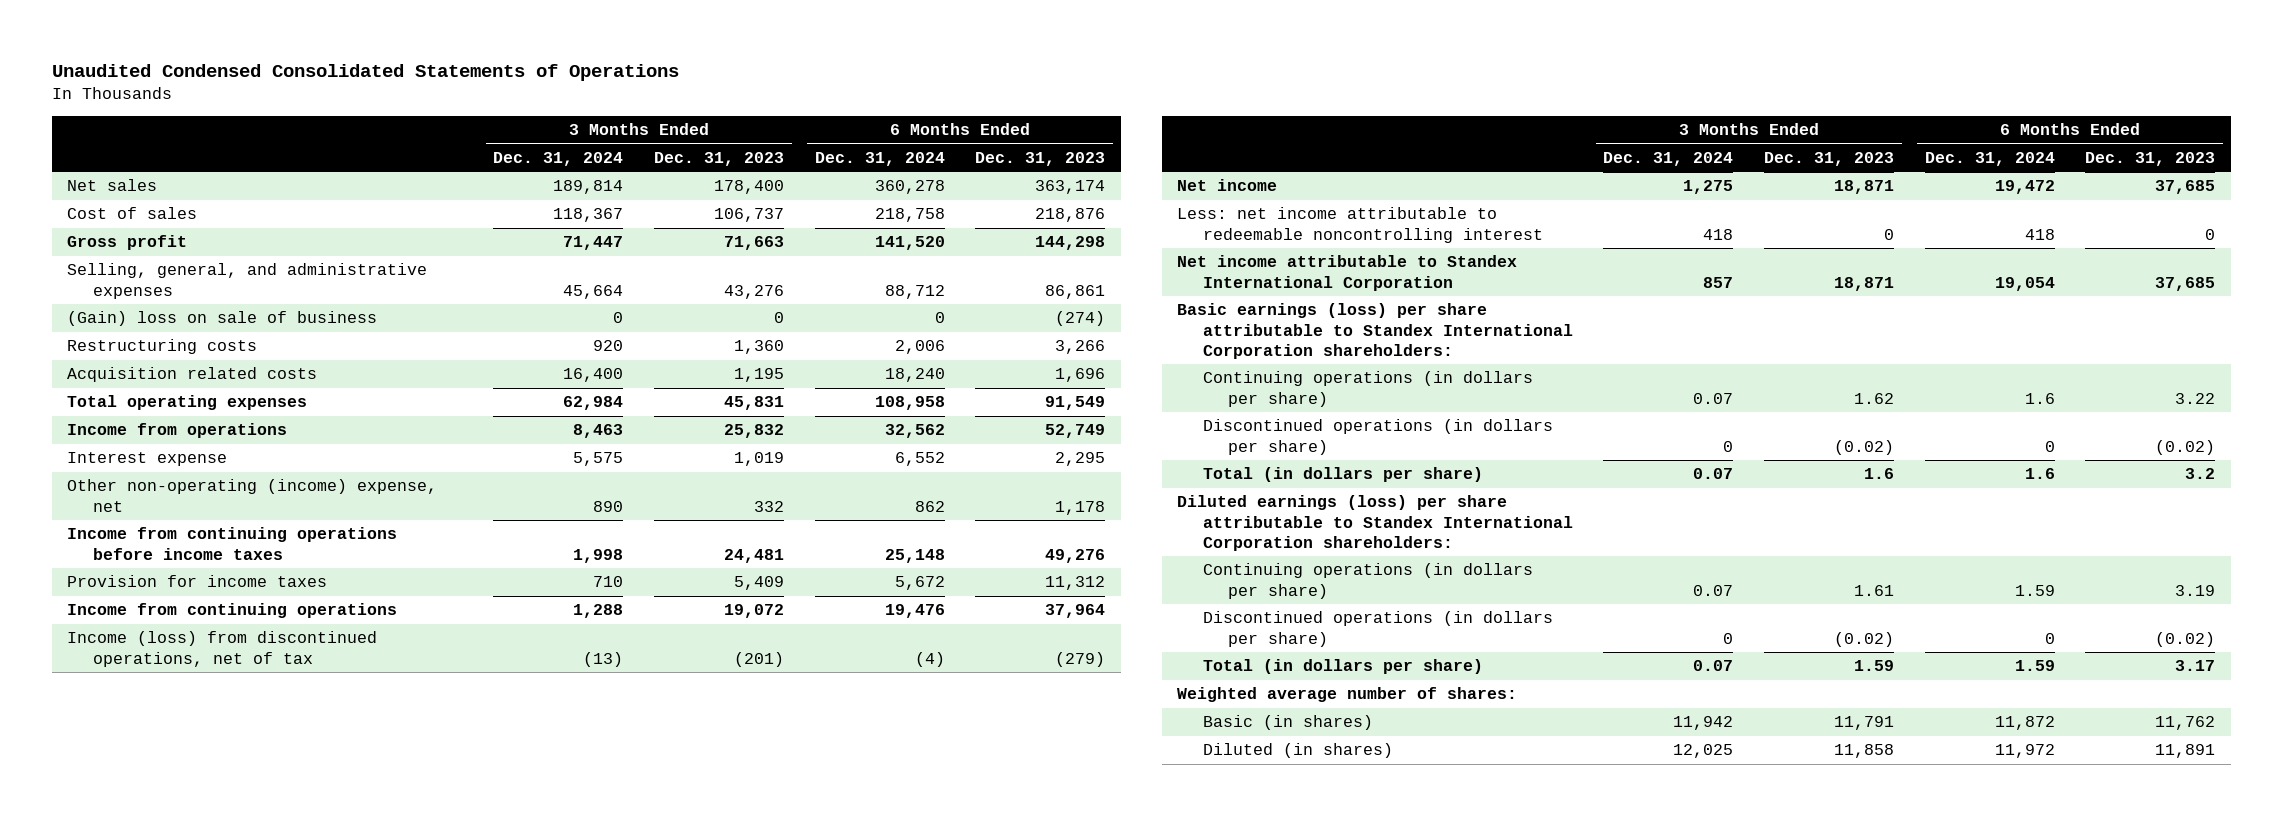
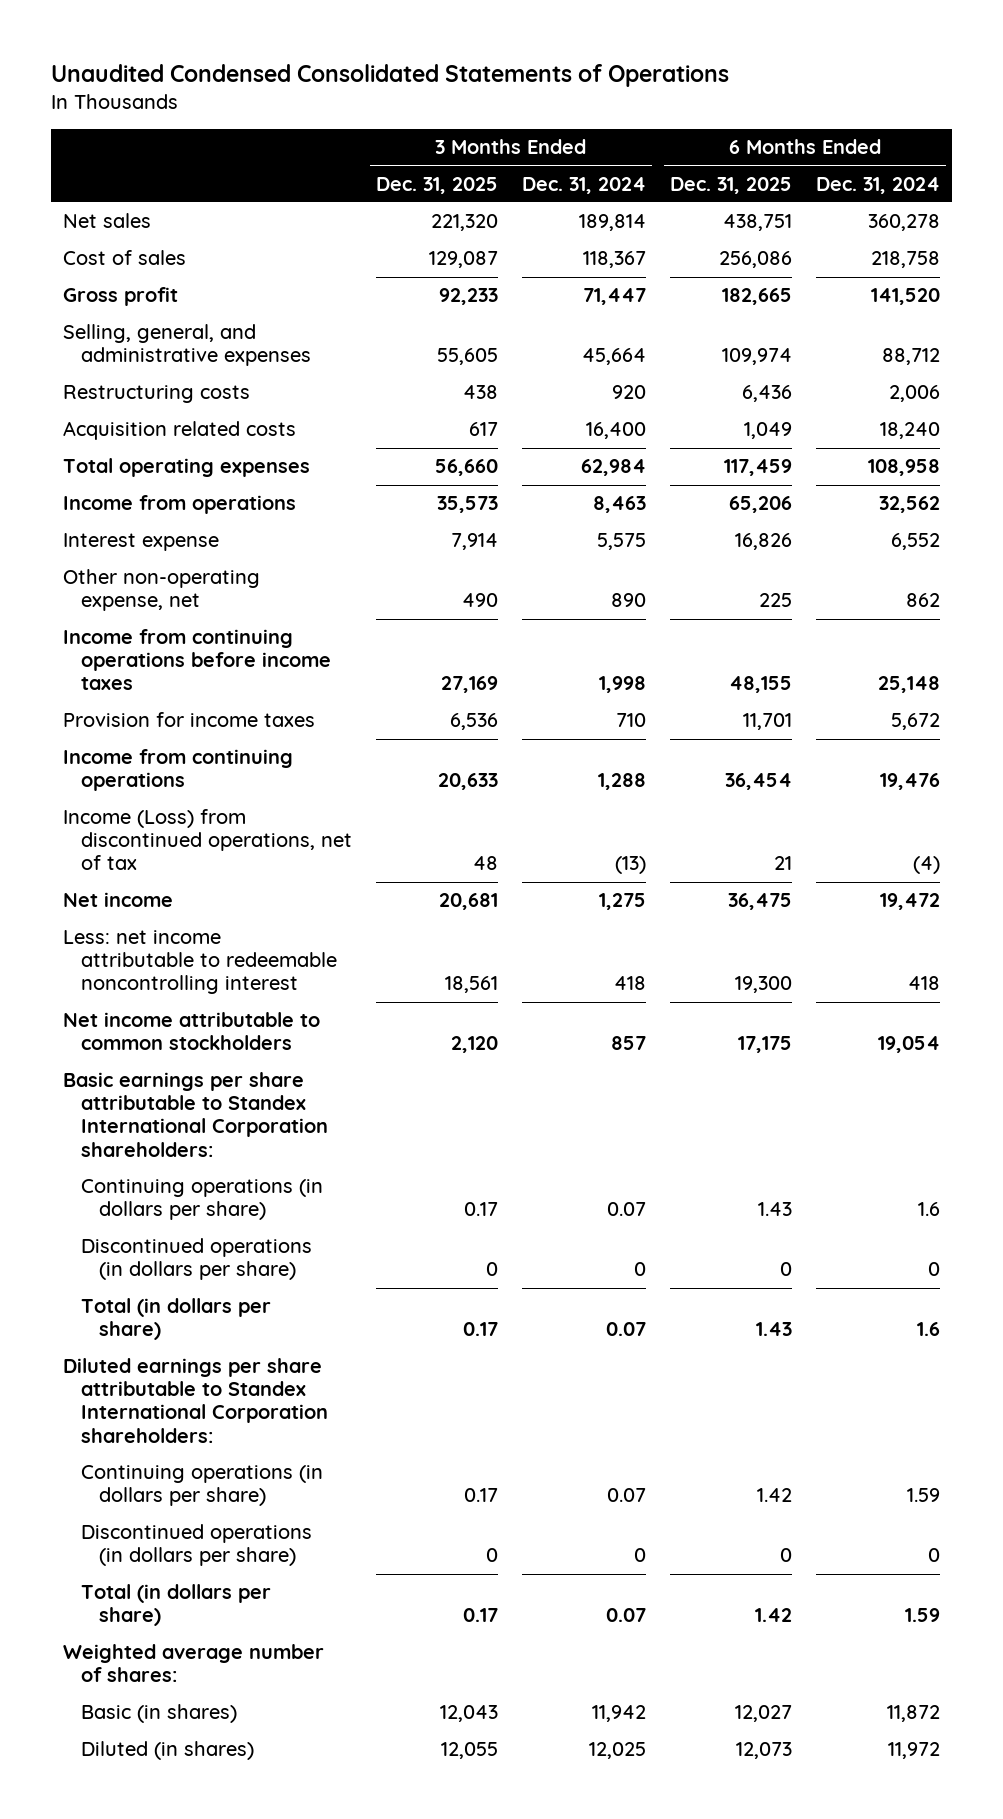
[654,151,785,166] Dec. 31, 2023 -> none
[975,151,1106,166] Dec. 31, 2023 -> none
none -> [375,176,498,194] Dec. 31, 2025
none -> [669,176,792,194] Dec. 31, 2025
[67,311,378,327] (Gain) loss on sale of business -> none
[67,479,438,512] Other non-operating (income) expense, net -> [63,569,261,612] Other non-operating expense, net
[67,631,378,667] Income (loss) from discontinued operations, net of tax -> [63,809,352,871] Income (Loss) from discontinued operations, net of tax
[1177,255,1518,291] Net income attributable to Standex International Corporation -> [63,1012,321,1051] Net income attributable to common stockholders
[1177,303,1573,359] Basic earnings (loss) per share attributable to Standex International Corporation shareholders: -> [63,1072,328,1157] Basic earnings per share attributable to Standex International Corporation shareholders:
[1177,495,1573,551] Diluted earnings (loss) per share attributable to Standex International Corporation shareholders: -> [63,1358,328,1443] Diluted earnings per share attributable to Standex International Corporation shareholders:

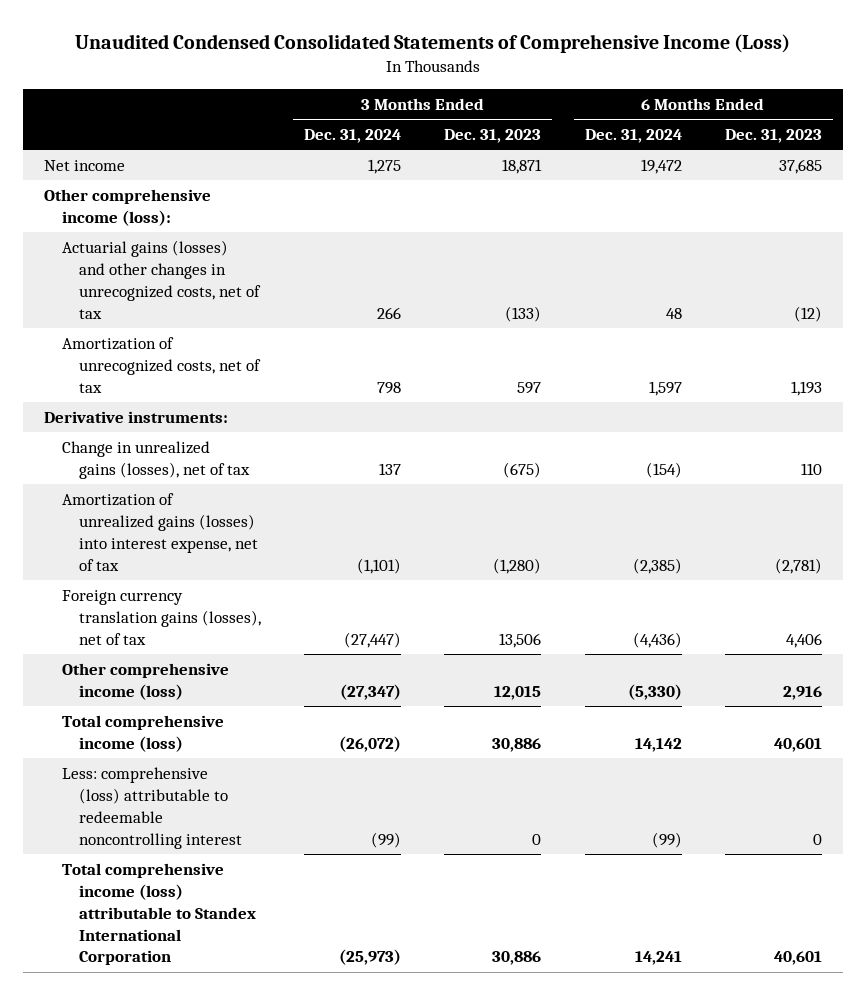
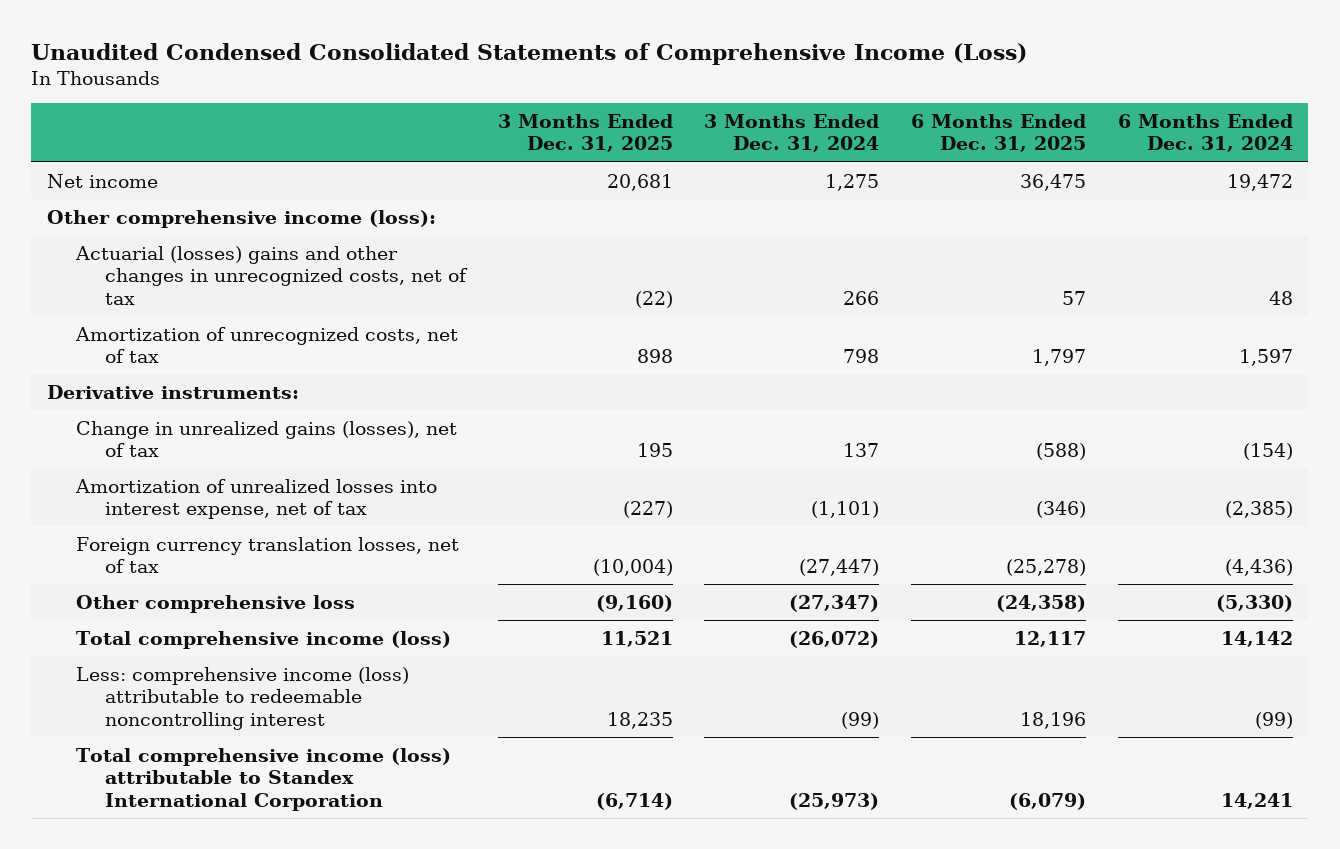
[444,128,542,143] Dec. 31, 2023 -> none
[724,128,822,143] Dec. 31, 2023 -> none
none -> [497,113,673,153] 3 Months Ended Dec. 31, 2025
none -> [910,113,1086,153] 6 Months Ended Dec. 31, 2025
[61,239,262,319] Actuarial gains (losses) and other changes in unrecognized costs, net of tax -> [74,245,468,305] Actuarial (losses) gains and other changes in unrecognized costs, net of tax
[61,492,259,571] Amortization of unrealized gains (losses) into interest expense, net of tax -> [74,478,437,520] Amortization of unrealized losses into interest expense, net of tax
[61,589,262,645] Foreign currency translation gains (losses), net of tax -> [75,536,459,574] Foreign currency translation losses, net of tax
[61,662,229,700] Other comprehensive income (loss) -> [75,594,355,613] Other comprehensive loss
[61,766,243,849] Less: comprehensive (loss) attributable to redeemable noncontrolling interest -> [75,666,409,730] Less: comprehensive income (loss) attributable to redeemable noncontrolling interest

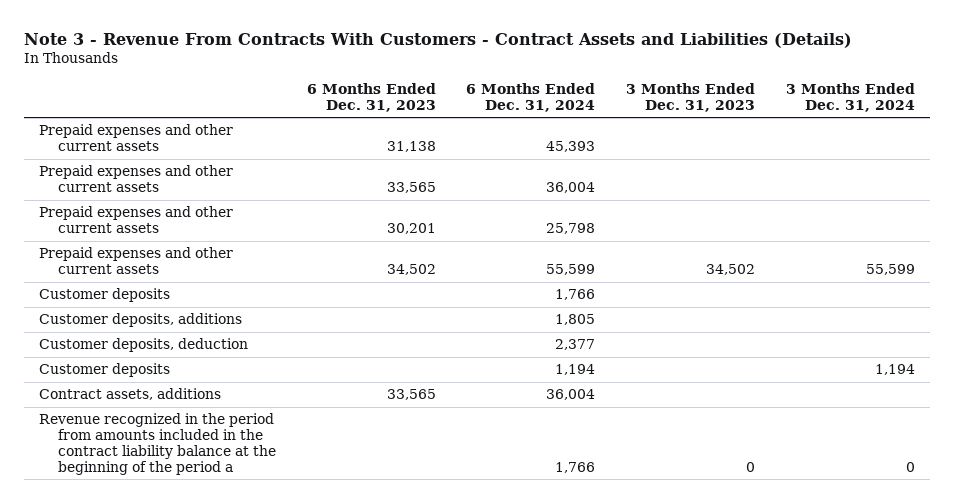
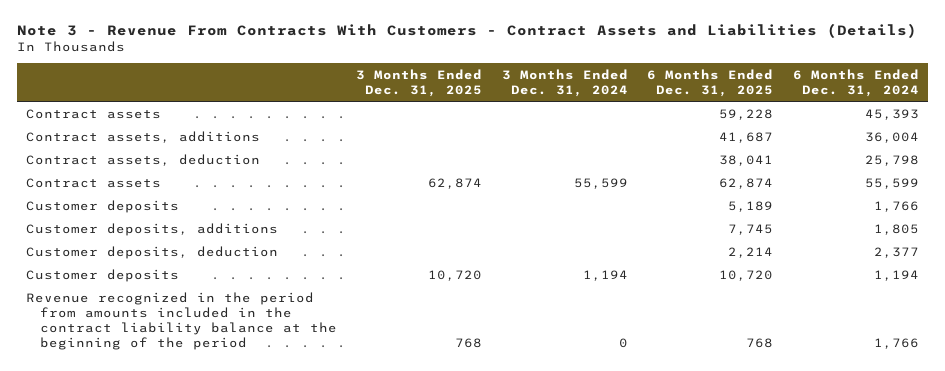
[306,83,436,113] 6 Months Ended Dec. 31, 2023 -> none
[626,83,756,113] 3 Months Ended Dec. 31, 2023 -> none
none -> [356,68,483,97] 3 Months Ended Dec. 31, 2025
none -> [647,68,774,97] 6 Months Ended Dec. 31, 2025
[38,165,233,193] Prepaid expenses and other current assets -> none
[38,124,233,152] Prepaid expenses and other current assets -> [26,108,162,119] Contract assets
[38,388,221,401] Contract assets, additions -> [26,130,261,143] Contract assets, additions
[38,206,233,234] Prepaid expenses and other current assets -> [26,153,261,166] Contract assets, deduction
[38,247,233,275] Prepaid expenses and other current assets -> [26,177,162,188] Contract assets
[38,413,277,476] Revenue recognized in the period from amounts included in the contract liability balance at the beginning of the period a -> [26,291,337,350] Revenue recognized in the period from amounts included in the contract liability balance at the beginning of the period

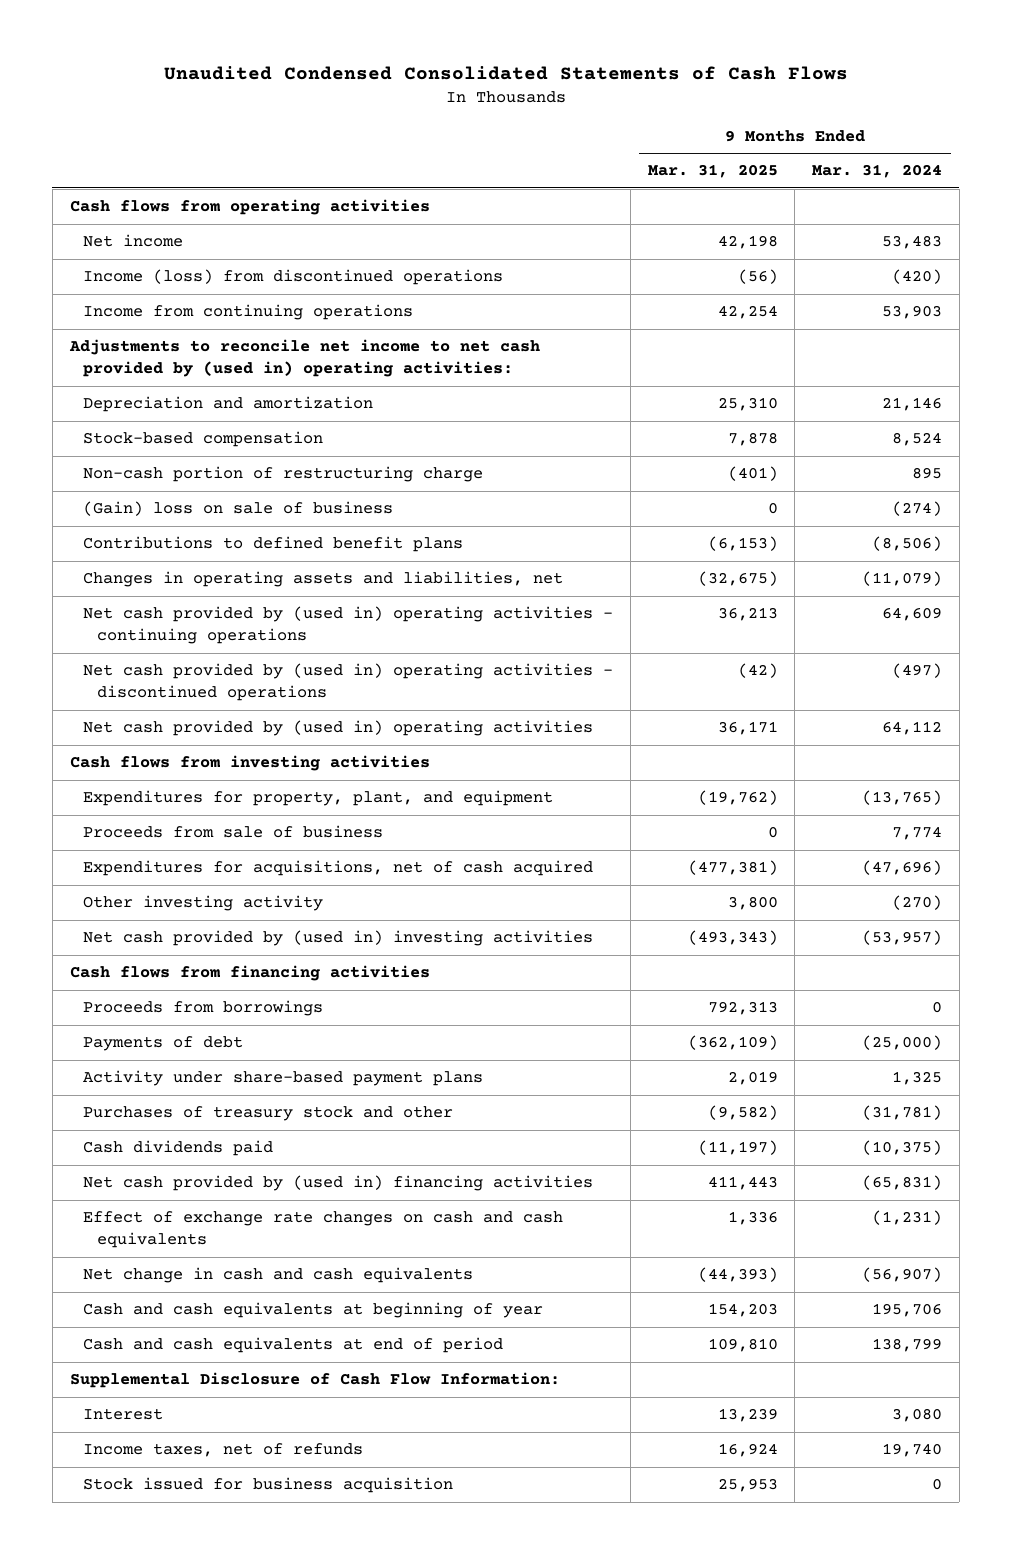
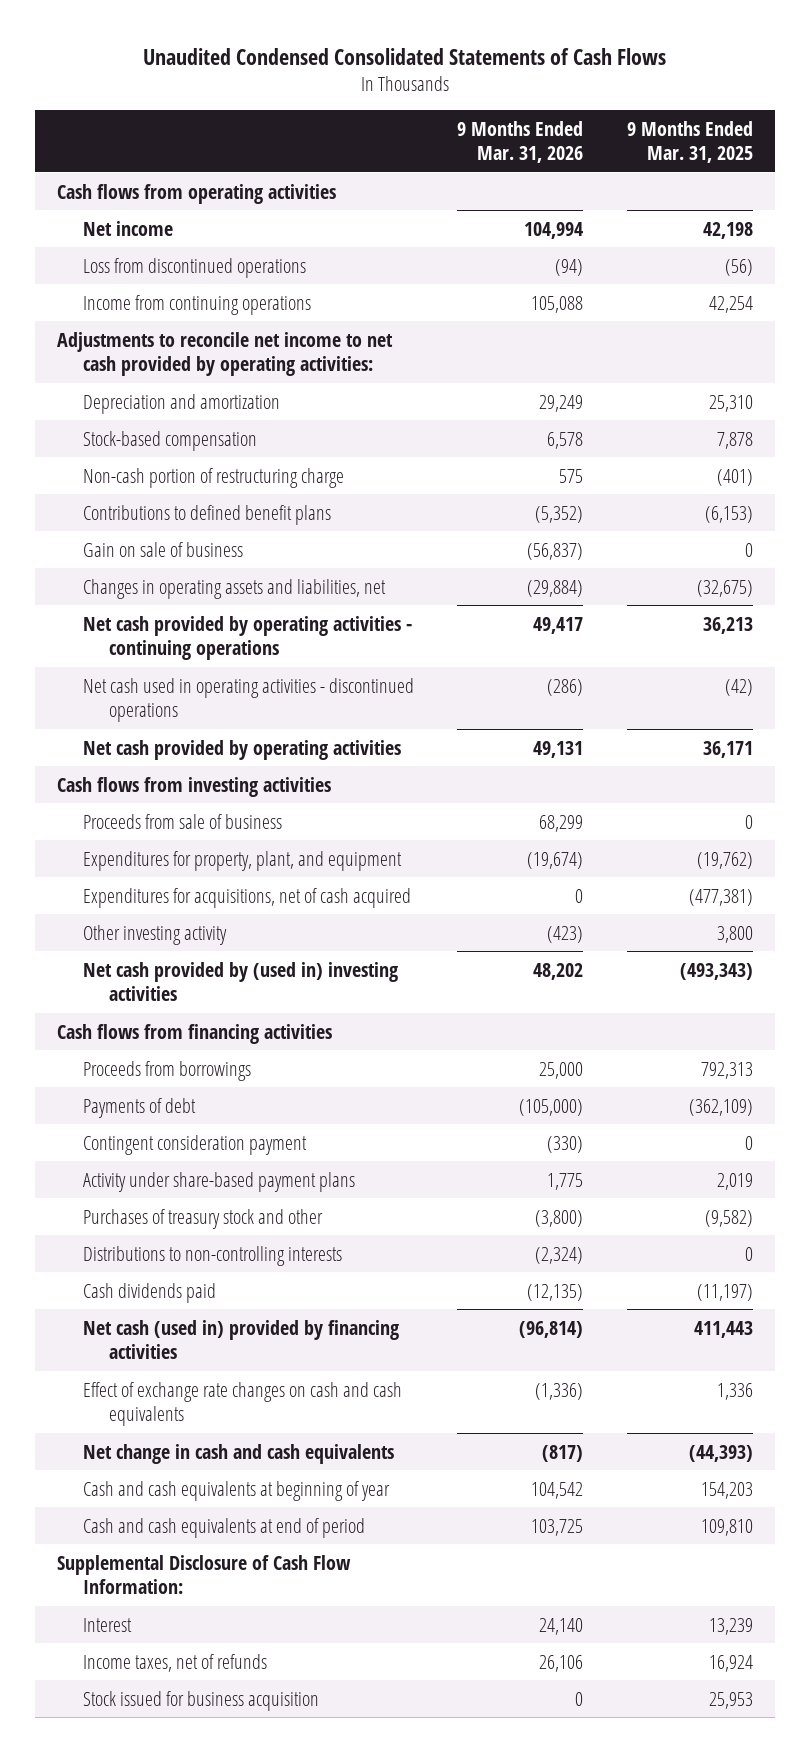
[812,164,943,179] Mar. 31, 2024 -> none
none -> [457,120,584,163] 9 Months Ended Mar. 31, 2026
[83,269,504,286] Income (loss) from discontinued operations -> [82,257,306,278] Loss from discontinued operations
[68,339,540,378] Adjustments to reconcile net income to net cash provided by (used in) operating activities: -> [56,331,393,376] Adjustments to reconcile net income to net cash provided by operating activities:
[83,501,394,517] (Gain) loss on sale of business -> none
none -> [82,541,243,557] Gain on sale of business
[83,606,614,645] Net cash provided by (used in) operating activities - continuing operations -> [82,615,412,660] Net cash provided by operating activities - continuing operations
[83,663,614,702] Net cash provided by (used in) operating activities - discontinued operations -> [82,677,414,722] Net cash used in operating activities - discontinued operations
[83,720,594,737] Net cash provided by (used in) operating activities -> [82,739,401,760] Net cash provided by operating activities
[83,790,554,807] Expenditures for property, plant, and equipment -> [82,850,402,871] Expenditures for property, plant, and equipment
none -> [82,1134,307,1155] Contingent consideration payment
none -> [82,1245,342,1266] Distributions to non-controlling interests
[83,1175,594,1192] Net cash provided by (used in) financing activities -> [82,1319,399,1359] Net cash (used in) provided by financing activities

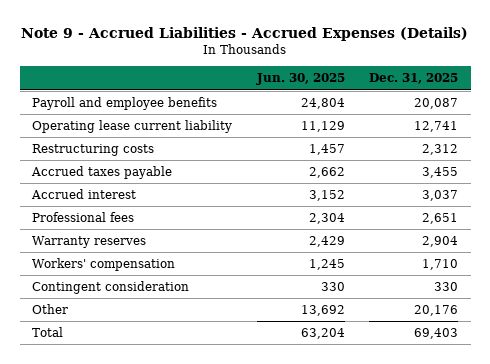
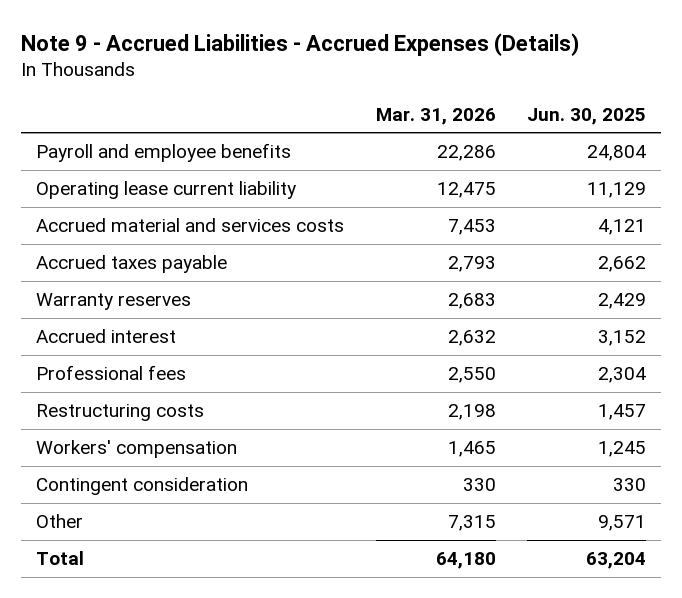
[369,73,459,85] Dec. 31, 2025 -> none
none -> [375,107,496,125] Mar. 31, 2026
none -> [36,218,345,233] Accrued material and services costs
[32,235,147,248] Warranty reserves -> [36,293,192,311] Warranty reserves
[32,143,155,156] Restructuring costs -> [36,404,205,422] Restructuring costs
[300,304,345,316] 13,692 -> [597,515,646,532] 9,571

